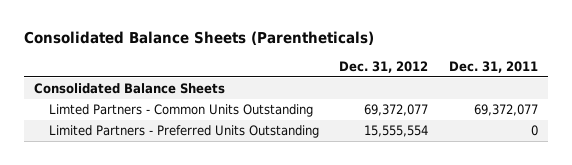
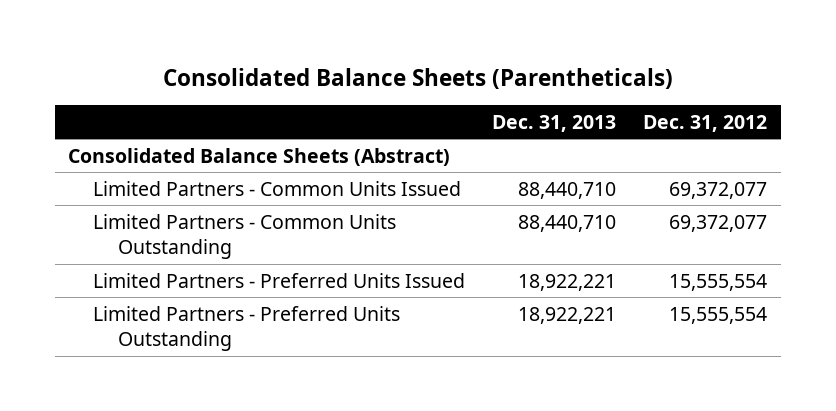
[448,60,538,73] Dec. 31, 2011 -> none
none -> [492,114,617,132] Dec. 31, 2013
[34,83,226,95] Consolidated Balance Sheets -> [68,147,451,166] Consolidated Balance Sheets (Abstract)
none -> [93,180,462,196] Limited Partners - Common Units Issued
[48,104,313,118] Limted Partners - Common Units Outstanding -> [93,213,397,260] Limited Partners - Common Units Outstanding
none -> [93,272,466,288] Limited Partners - Preferred Units Issued

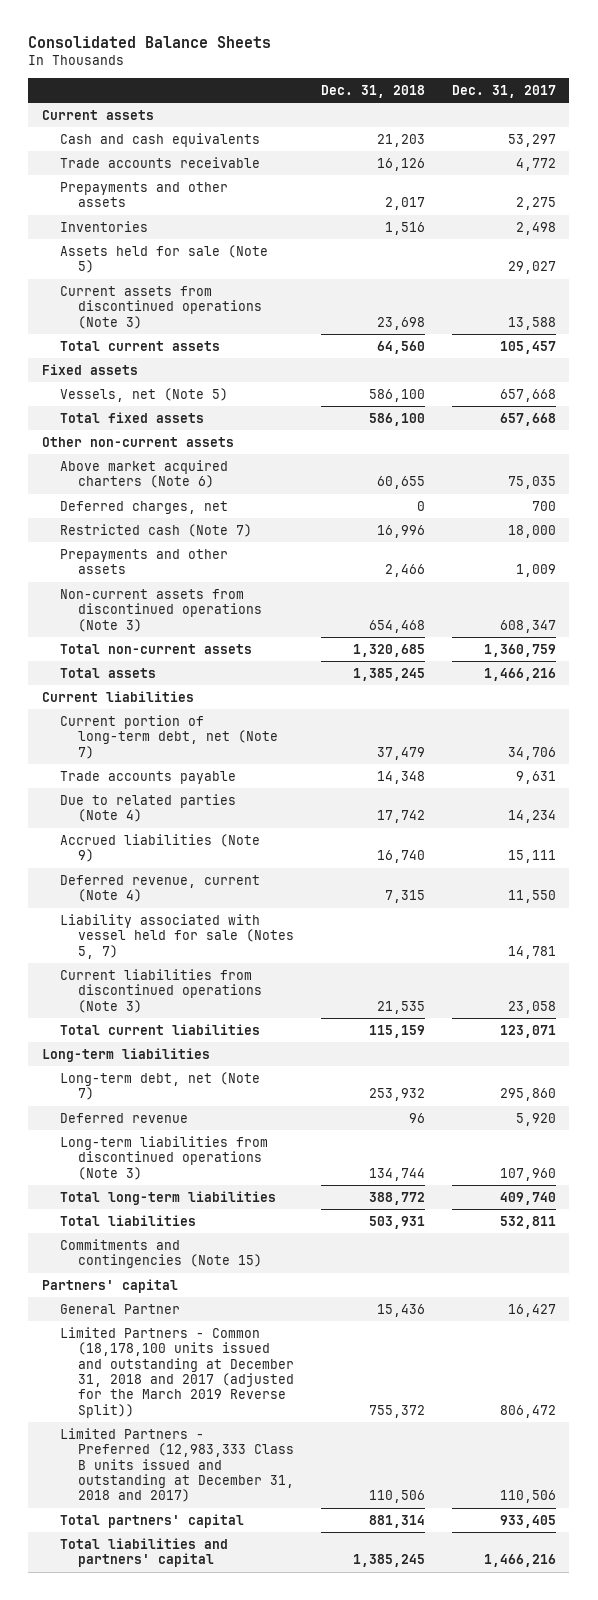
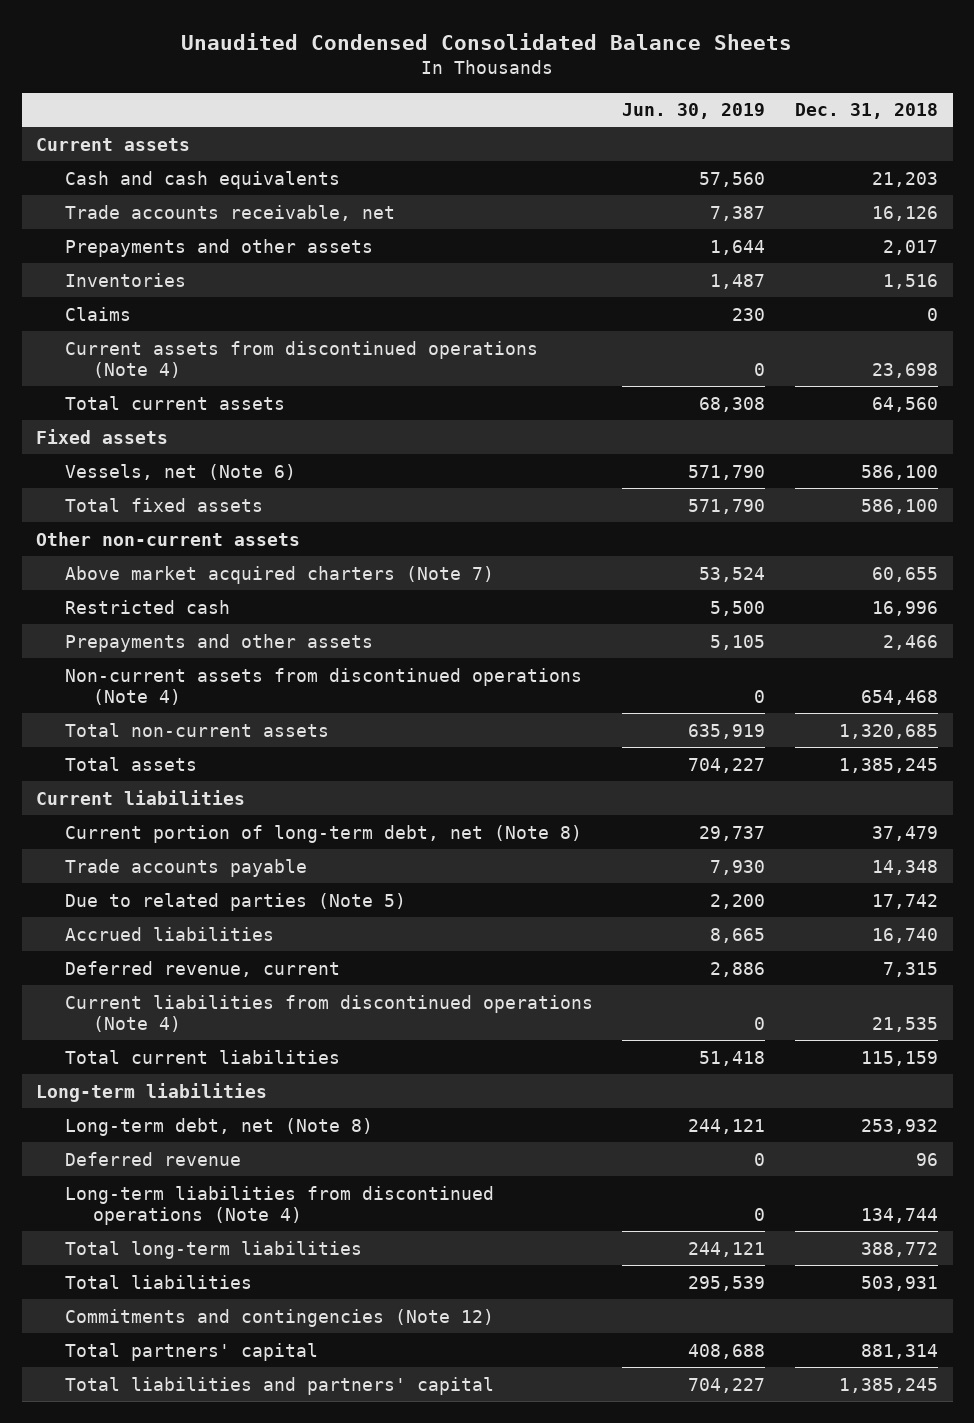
[28,35,272,48] Consolidated Balance Sheets -> [181,32,793,50] Unaudited Condensed Consolidated Balance Sheets
[451,84,556,98] Dec. 31, 2017 -> none
none -> [622,103,766,120] Jun. 30, 2019
[59,156,260,168] Trade accounts receivable -> [64,204,395,221] Trade accounts receivable, net
[59,244,268,274] Assets held for sale (Note 5) -> none
none -> [64,306,131,321] Claims
[59,285,262,329] Current assets from discontinued operations (Note 3) -> [64,340,538,378] Current assets from discontinued operations (Note 4)
[59,387,228,402] Vessels, net (Note 5) -> [64,463,296,480] Vessels, net (Note 6)
[59,500,228,514] Deferred charges, net -> none
[59,459,228,489] Above market acquired charters (Note 6) -> [64,565,494,584] Above market acquired charters (Note 7)
[59,523,252,537] Restricted cash (Note 7) -> [64,599,230,614] Restricted cash
[59,588,262,632] Non-current assets from discontinued operations (Note 3) -> [64,667,582,705] Non-current assets from discontinued operations (Note 4)
[59,714,278,759] Current portion of long-term debt, net (Note 7) -> [64,824,582,843] Current portion of long-term debt, net (Note 8)
[59,913,294,959] Liability associated with vessel held for sale (Notes 5, 7) -> none
[59,793,236,823] Due to related parties (Note 4) -> [64,892,406,911] Due to related parties (Note 5)
[59,833,260,863] Accrued liabilities (Note 9) -> [64,926,274,941] Accrued liabilities
[59,874,260,903] Deferred revenue, current (Note 4) -> [64,960,340,977] Deferred revenue, current
[59,968,262,1013] Current liabilities from discontinued operations (Note 3) -> [64,994,593,1032] Current liabilities from discontinued operations (Note 4)
[59,1071,260,1101] Long-term debt, net (Note 7) -> [64,1117,373,1136] Long-term debt, net (Note 8)
[59,1135,268,1180] Long-term liabilities from discontinued operations (Note 3) -> [64,1185,494,1225] Long-term liabilities from discontinued operations (Note 4)
[41,1278,178,1293] Partners' capital -> none
[59,1303,180,1314] General Partner -> none
[59,1326,294,1418] Limited Partners - Common (18,178,100 units issued and outstanding at December 31, 2018 and 2017 (adjusted for the March 2019 Reverse Split)) -> none
[59,1427,294,1503] Limited Partners - Preferred (12,983,333 Class B units issued and outstanding at December 31, 2018 and 2017) -> none
[59,1238,262,1269] Commitments and contingencies (Note 15) -> [64,1308,494,1327] Commitments and contingencies (Note 12)

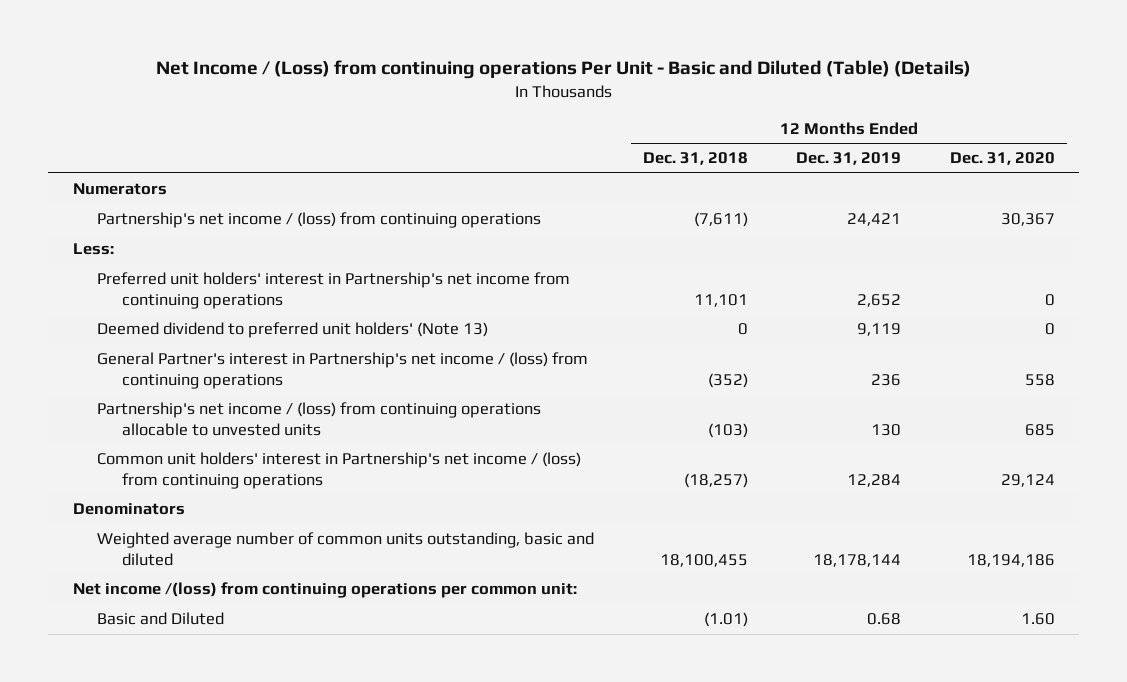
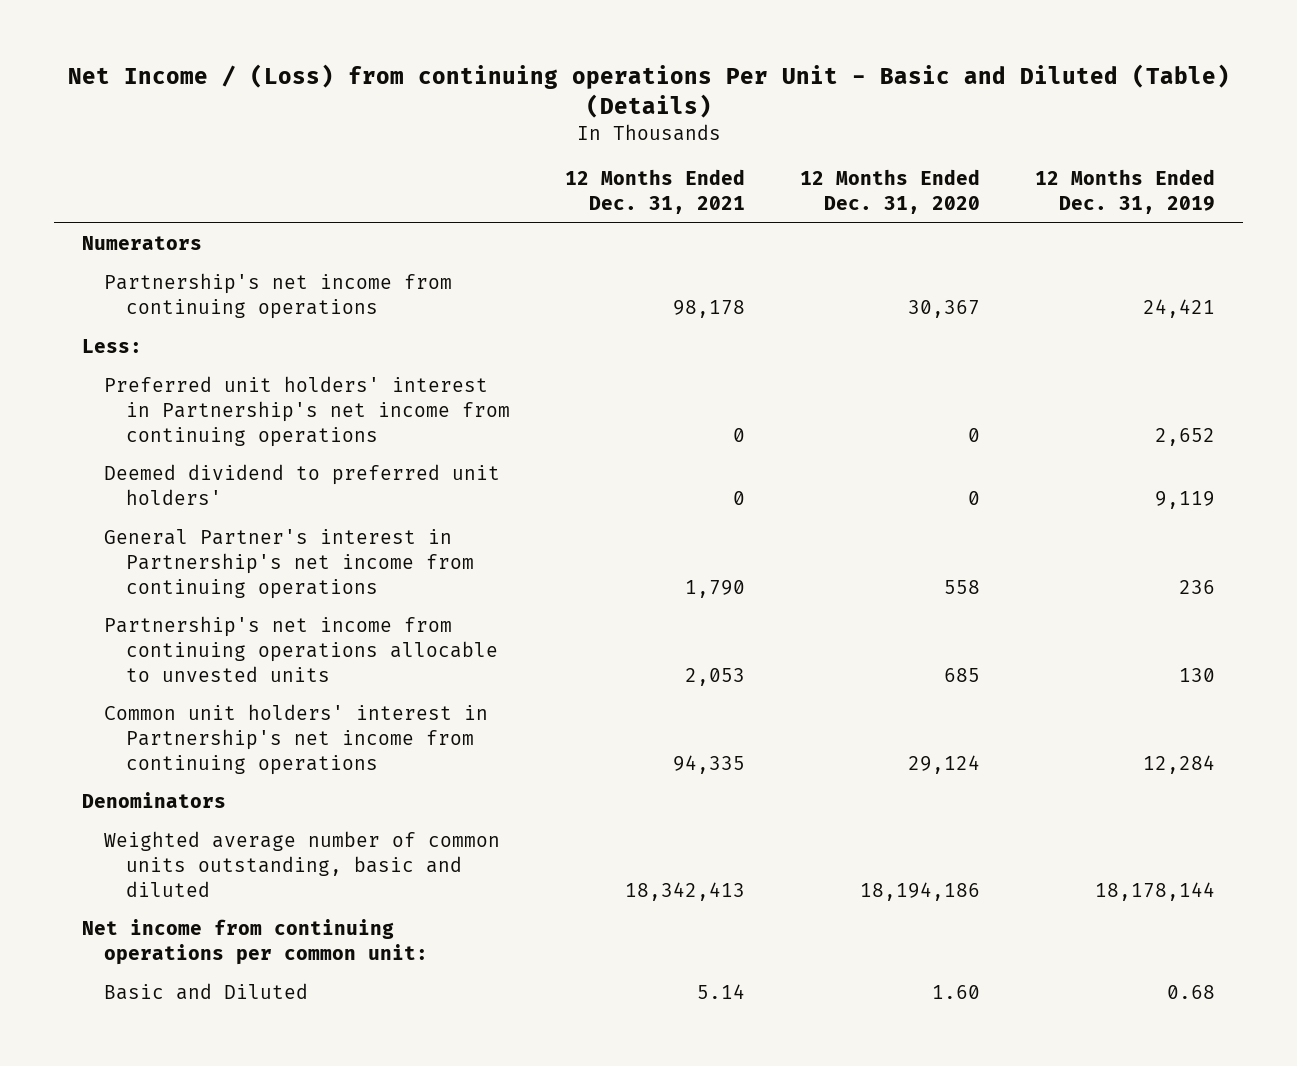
[642,152,748,166] Dec. 31, 2018 -> none
none -> [565,169,746,215] 12 Months Ended Dec. 31, 2021
[97,212,542,229] Partnership's net income / (loss) from continuing operations -> [103,273,452,319] Partnership's net income from continuing operations
[97,322,489,339] Deemed dividend to preferred unit holders' (Note 13) -> [103,464,500,505] Deemed dividend to preferred unit holders'
[97,352,589,389] General Partner's interest in Partnership's net income / (loss) from continuing operations -> [103,529,474,599] General Partner's interest in Partnership's net income from continuing operations
[97,402,542,436] Partnership's net income / (loss) from continuing operations allocable to unvested units -> [103,616,498,682] Partnership's net income from continuing operations allocable to unvested units
[97,452,582,489] Common unit holders' interest in Partnership's net income / (loss) from continuing operations -> [103,704,488,775] Common unit holders' interest in Partnership's net income from continuing operations
[72,582,577,599] Net income /(loss) from continuing operations per common unit: -> [81,919,428,965] Net income from continuing operations per common unit:

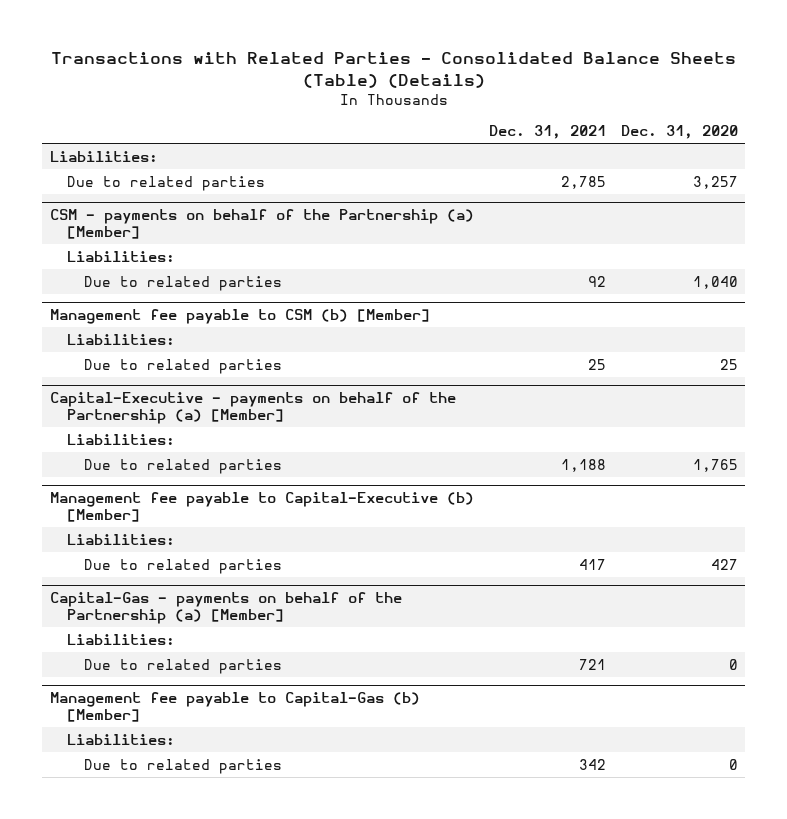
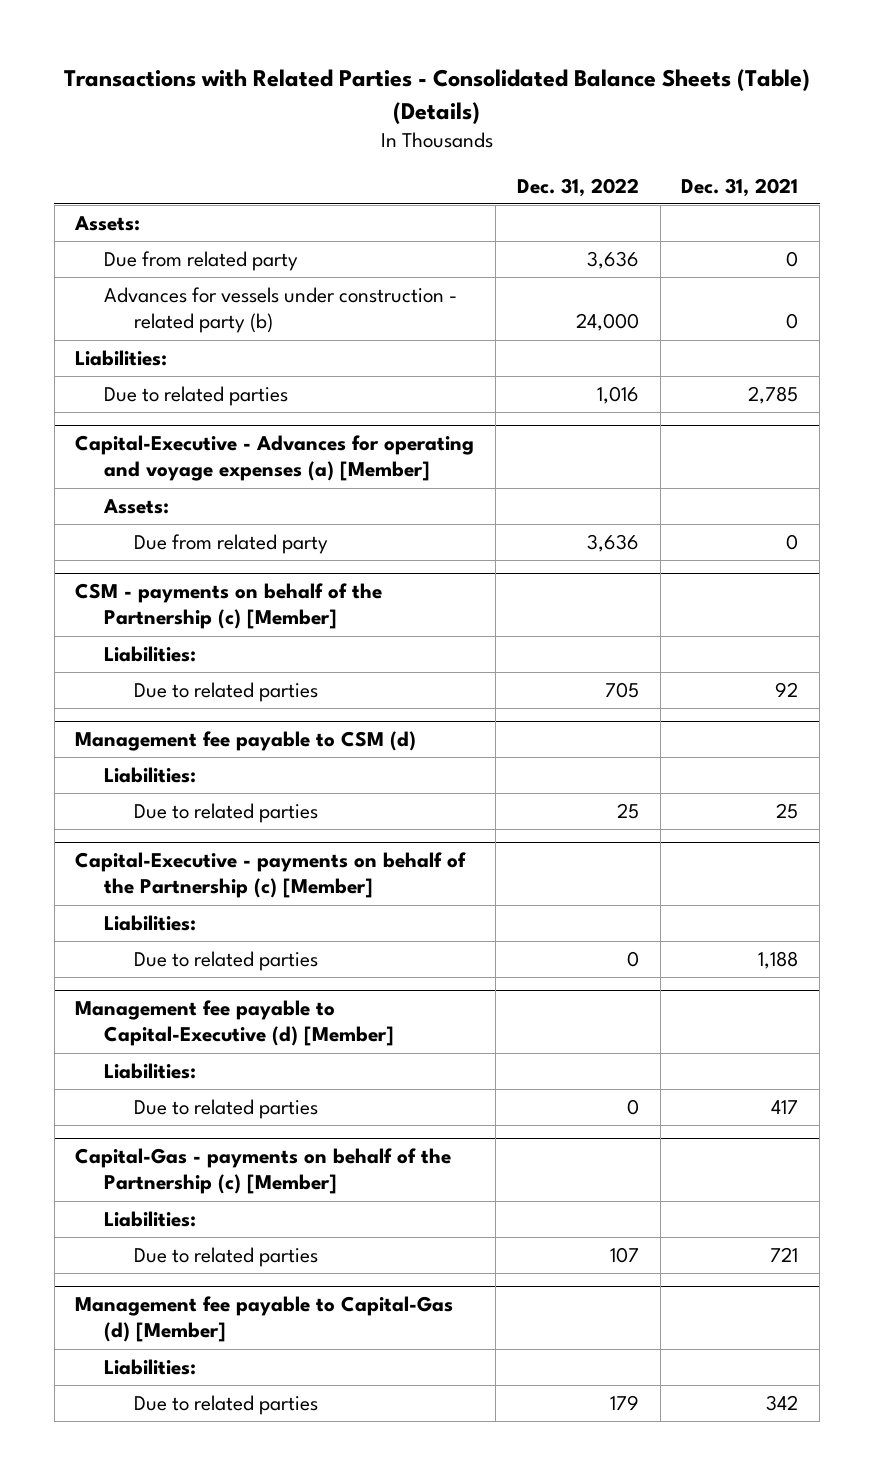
[620,125,738,140] Dec. 31, 2020 -> none
none -> [516,177,639,197] Dec. 31, 2022
none -> [74,216,141,232] Assets:
none -> [104,251,299,272] Due from related party
none -> [104,287,458,334] Advances for vessels under construction - related party (b)
none -> [75,435,475,482] Capital-Executive - Advances for operating and voyage expenses (a) [Member]
none -> [103,499,170,515] Assets:
none -> [133,534,328,555] Due from related party
[49,209,474,239] CSM - payments on behalf of the Partnership (a) [Member] -> [75,583,383,630] CSM - payments on behalf of the Partnership (c) [Member]
[49,309,430,325] Management fee payable to CSM (b) [Member] -> [75,731,417,752] Management fee payable to CSM (d)
[49,392,456,424] Capital-Executive - payments on behalf of the Partnership (a) [Member] -> [75,852,467,899] Capital-Executive - payments on behalf of the Partnership (c) [Member]
[49,492,474,522] Management fee payable to Capital-Executive (b) [Member] -> [75,1000,395,1047] Management fee payable to Capital-Executive (d) [Member]
[49,592,402,624] Capital-Gas - payments on behalf of the Partnership (a) [Member] -> [75,1148,452,1195] Capital-Gas - payments on behalf of the Partnership (c) [Member]
[49,692,420,722] Management fee payable to Capital-Gas (b) [Member] -> [75,1296,454,1343] Management fee payable to Capital-Gas (d) [Member]

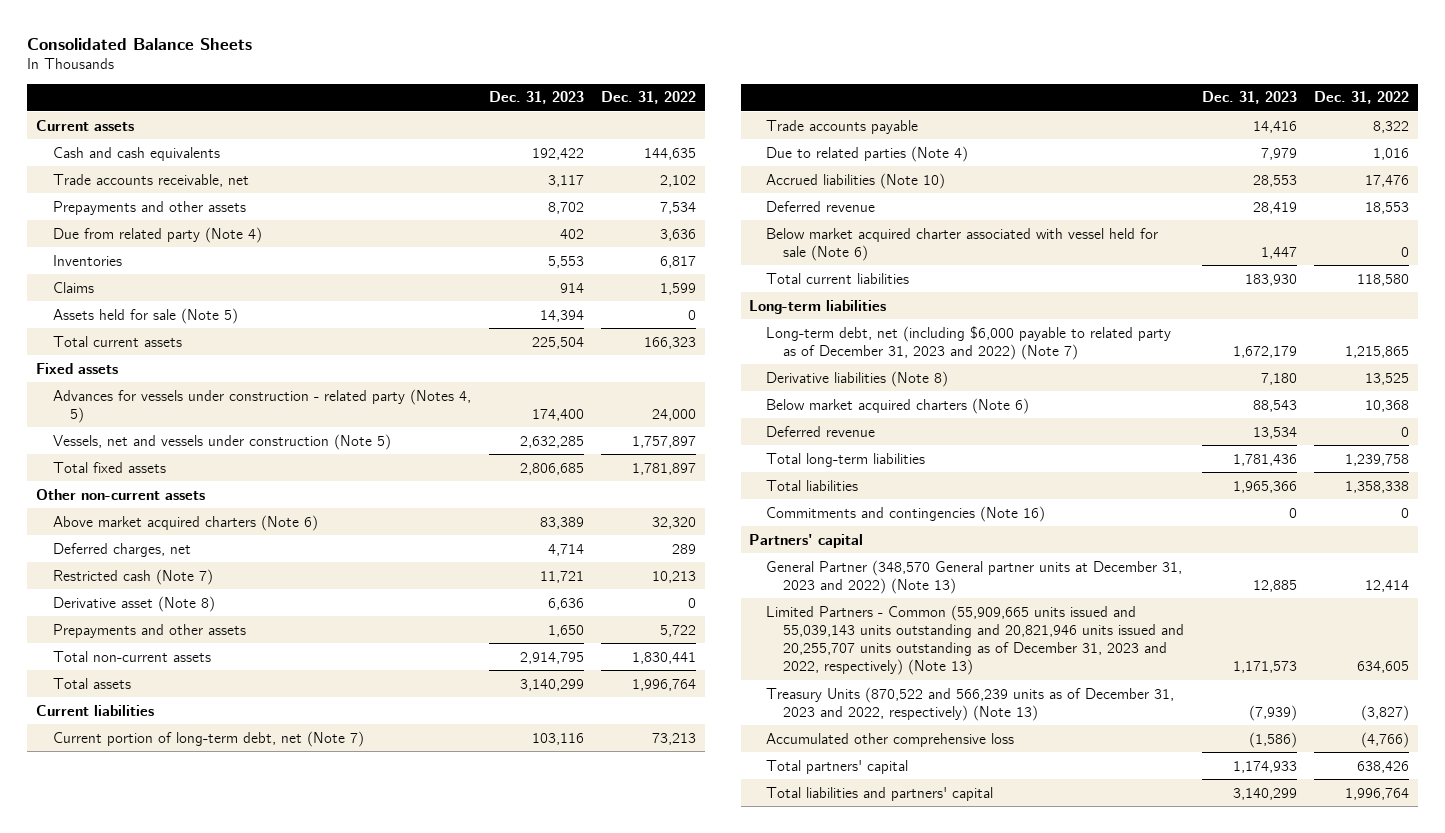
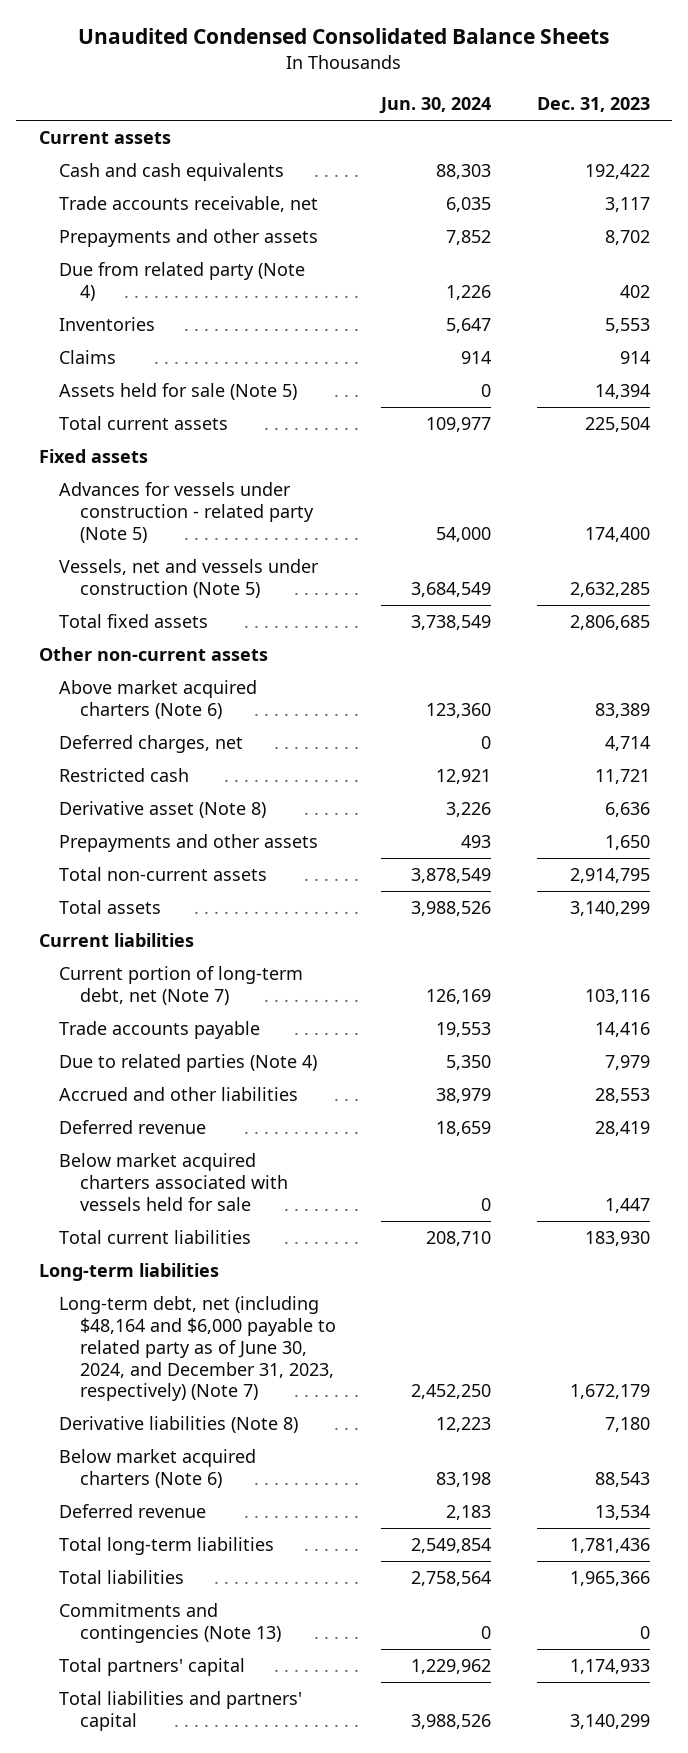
[27,37,253,50] Consolidated Balance Sheets -> [78,28,610,45] Unaudited Condensed Consolidated Balance Sheets
[600,91,696,105] Dec. 31, 2022 -> none
none -> [379,97,492,115] Jun. 30, 2024
[53,388,472,423] Advances for vessels under construction - related party (Notes 4, 5) -> [59,482,314,543] Advances for vessels under construction - related party (Note 5)
[53,568,214,585] Restricted cash (Note 7) -> [59,768,190,783] Restricted cash
[766,172,946,189] Accrued liabilities (Note 10) -> [59,1087,299,1102] Accrued and other liabilities
[766,227,1159,261] Below market acquired charter associated with vessel held for sale (Note 6) -> [59,1153,288,1211] Below market acquired charters associated with vessels held for sale
[766,325,1172,360] Long-term debt, net (including $6,000 payable to related party as of December 31, 2023 and 2022) (Note 7) -> [59,1296,336,1402] Long-term debt, net (including $48,164 and $6,000 payable to related party as of June 30, 2024, and December 31, 2023, respectively) (Note 7)
[749,533,864,548] Partners' capital -> none
[766,559,1183,594] General Partner (348,570 General partner units at December 31, 2023 and 2022) (Note 13) -> none
[766,604,1185,676] Limited Partners - Common (55,909,665 units issued and 55,039,143 units outstanding and 20,821,946 units issued and 20,255,707 units outstanding as of December 31, 2023 and 2022, respectively) (Note 13) -> none
[766,686,1175,721] Treasury Units (870,522 and 566,239 units as of December 31, 2023 and 2022, respectively) (Note 13) -> none
[766,732,1015,747] Accumulated other comprehensive loss -> none
[766,505,1046,522] Commitments and contingencies (Note 16) -> [59,1603,281,1644] Commitments and contingencies (Note 13)

